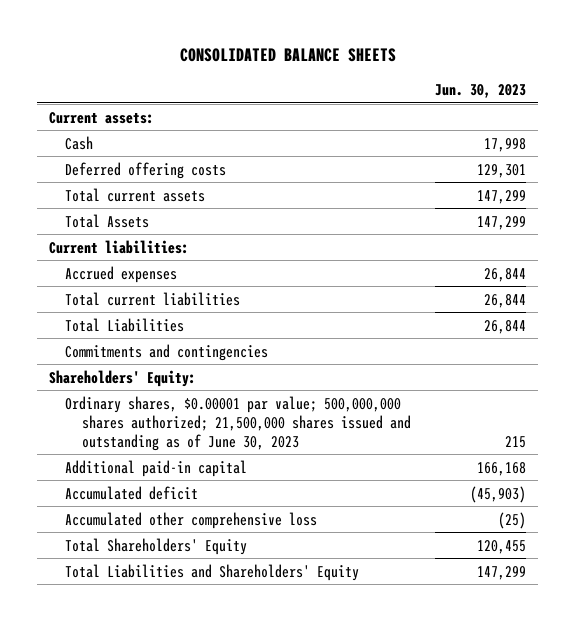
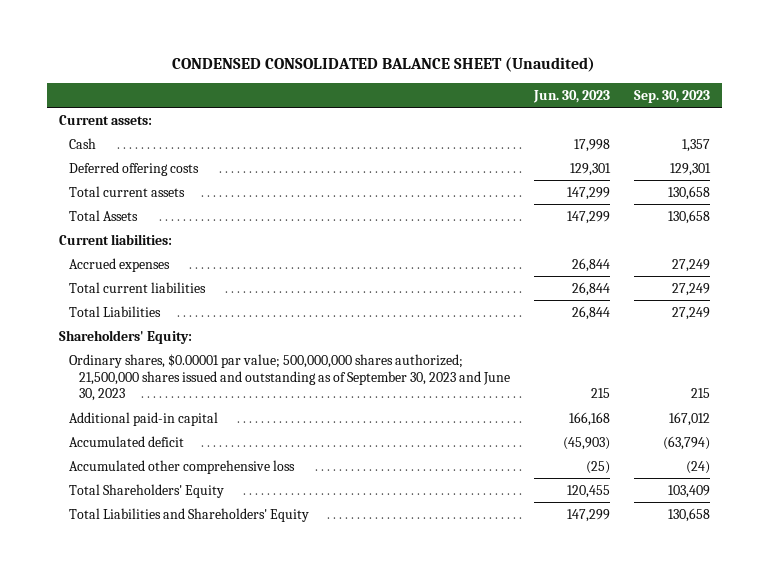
[179,48,396,63] CONSOLIDATED BALANCE SHEETS -> [172,56,596,72] CONDENSED CONSOLIDATED BALANCE SHEET (Unaudited)
none -> [633,89,710,103] Sep. 30, 2023
[65,343,269,361] Commitments and contingencies -> none
[65,395,411,451] Ordinary shares, $0.00001 par value; 500,000,000 shares authorized; 21,500,000 shares issued and outstanding as of June 30, 2023 -> [69,353,511,402] Ordinary shares, $0.00001 par value; 500,000,000 shares authorized; 21,500,000 shares issued and outstanding as of September 30, 2023 and June 30, 2023

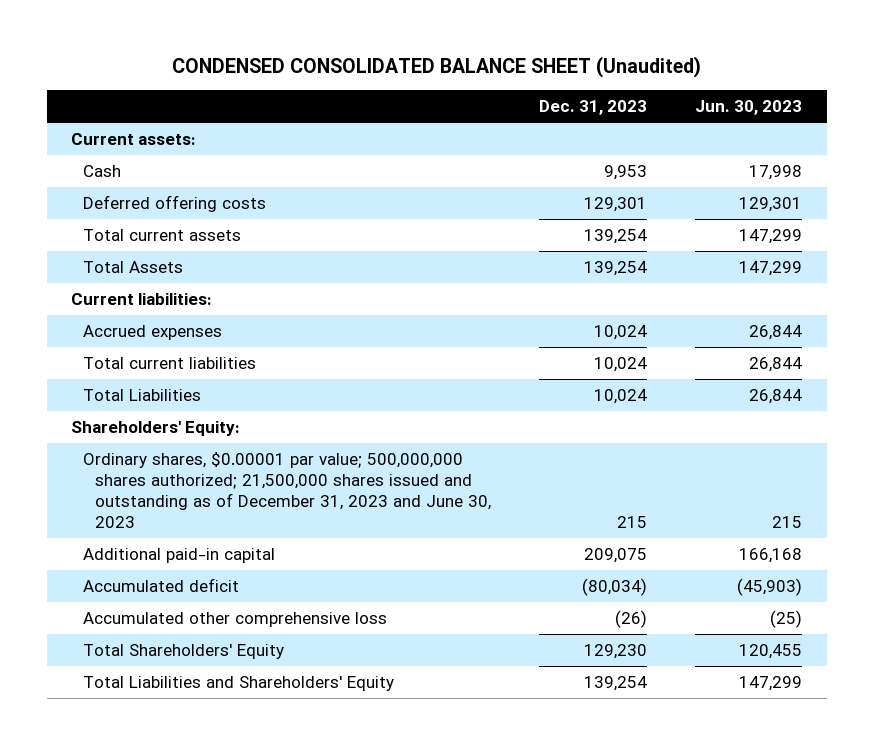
[633,89,710,103] Sep. 30, 2023 -> none
none -> [539,99,648,115] Dec. 31, 2023
[69,353,511,402] Ordinary shares, $0.00001 par value; 500,000,000 shares authorized; 21,500,000 shares issued and outstanding as of September 30, 2023 and June 30, 2023 -> [82,452,491,528] Ordinary shares, $0.00001 par value; 500,000,000 shares authorized; 21,500,000 shares issued and outstanding as of December 31, 2023 and June 30, 2023

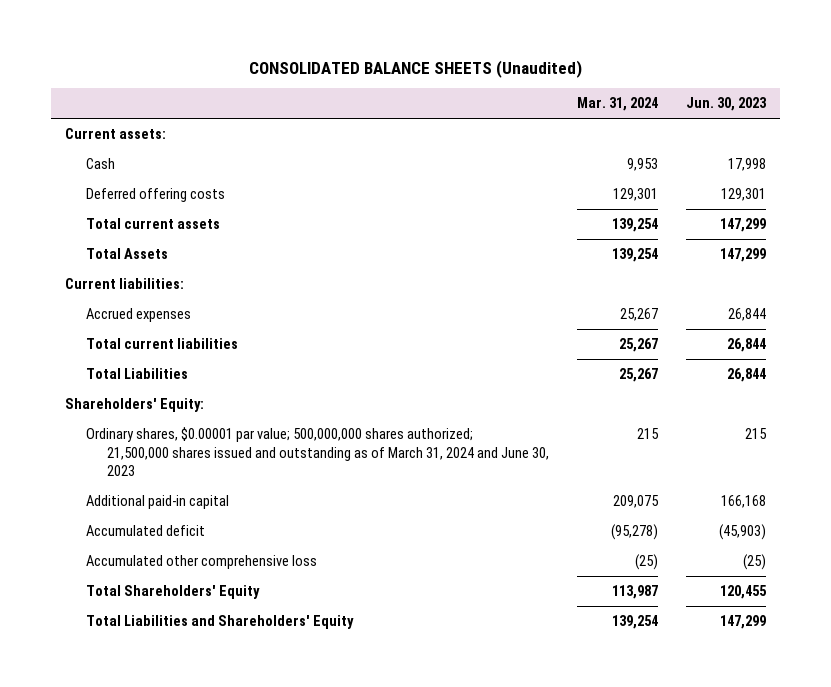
[171,55,701,78] CONDENSED CONSOLIDATED BALANCE SHEET (Unaudited) -> [248,59,582,78] CONSOLIDATED BALANCE SHEETS (Unaudited)
[539,99,648,115] Dec. 31, 2023 -> none
none -> [577,97,659,112] Mar. 31, 2024
[82,452,491,528] Ordinary shares, $0.00001 par value; 500,000,000 shares authorized; 21,500,000 shares issued and outstanding as of December 31, 2023 and June 30, 2023 -> [85,427,549,477] Ordinary shares, $0.00001 par value; 500,000,000 shares authorized; 21,500,000 shares issued and outstanding as of March 31, 2024 and June 30, 2023

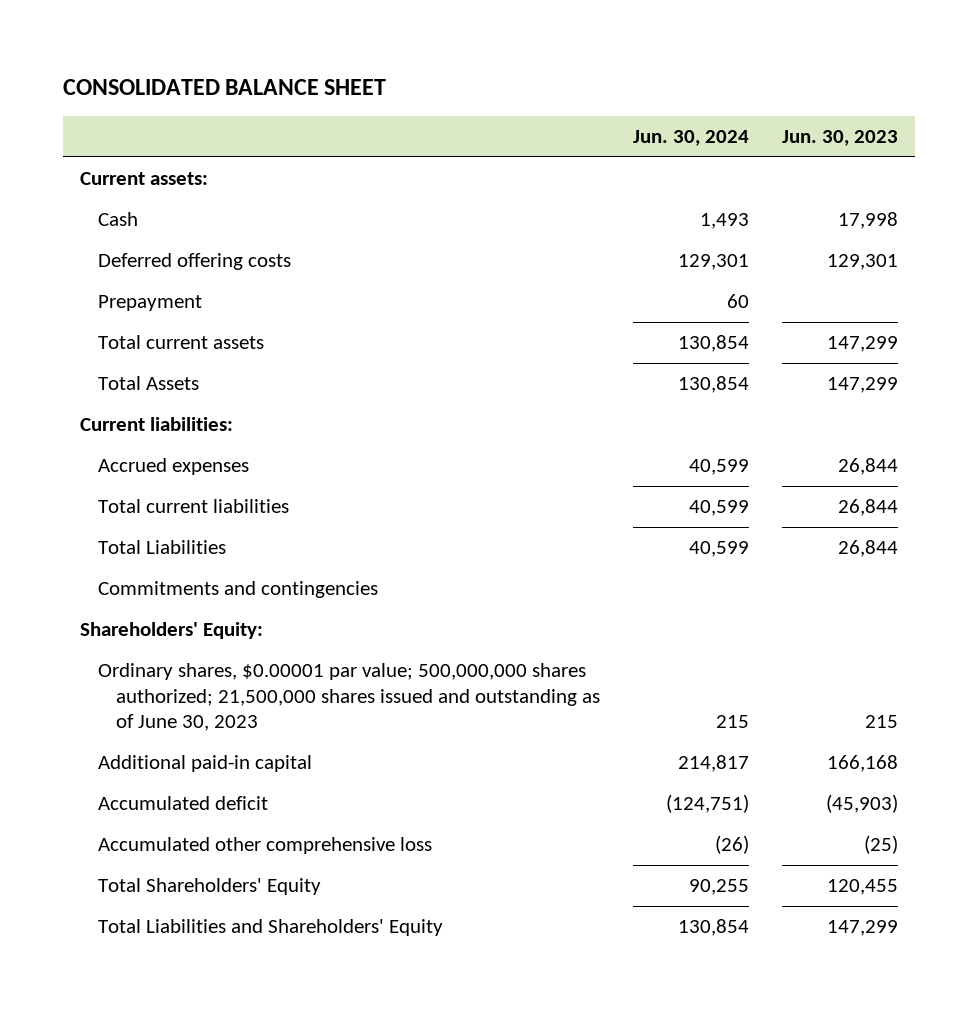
[248,59,582,78] CONSOLIDATED BALANCE SHEETS (Unaudited) -> [63,79,387,96] CONSOLIDATED BALANCE SHEET
[577,97,659,112] Mar. 31, 2024 -> none
none -> [633,130,750,147] Jun. 30, 2024
none -> [98,295,203,312] Prepayment
none -> [98,581,379,599] Commitments and contingencies
[85,427,549,477] Ordinary shares, $0.00001 par value; 500,000,000 shares authorized; 21,500,000 shares issued and outstanding as of March 31, 2024 and June 30, 2023 -> [98,663,601,732] Ordinary shares, $0.00001 par value; 500,000,000 shares authorized; 21,500,000 shares issued and outstanding as of June 30, 2023

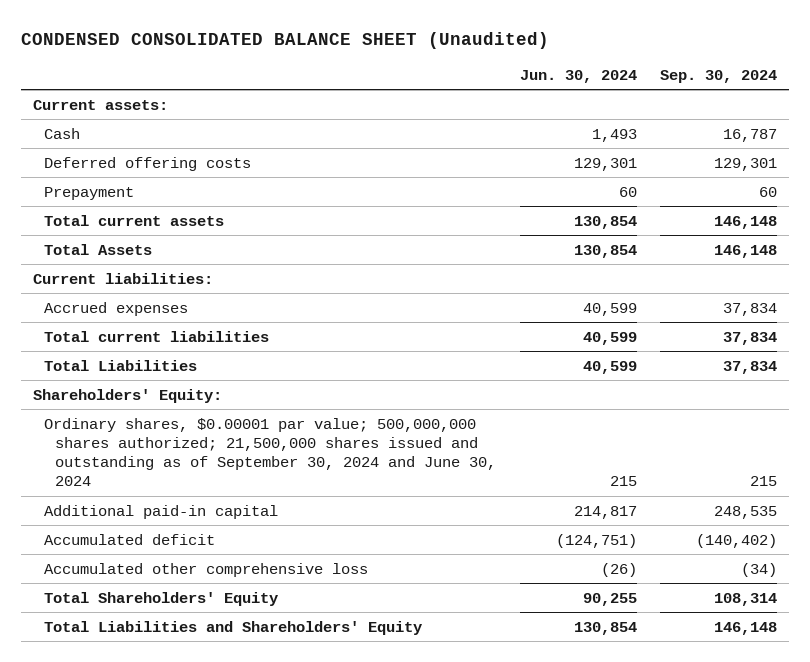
[63,79,387,96] CONSOLIDATED BALANCE SHEET -> [20,31,549,49] CONDENSED CONSOLIDATED BALANCE SHEET (Unaudited)
[782,130,899,147] Jun. 30, 2023 -> none
none -> [660,69,778,83] Sep. 30, 2024
[98,581,379,599] Commitments and contingencies -> none
[98,663,601,732] Ordinary shares, $0.00001 par value; 500,000,000 shares authorized; 21,500,000 shares issued and outstanding as of June 30, 2023 -> [43,417,497,487] Ordinary shares, $0.00001 par value; 500,000,000 shares authorized; 21,500,000 shares issued and outstanding as of September 30, 2024 and June 30, 2024

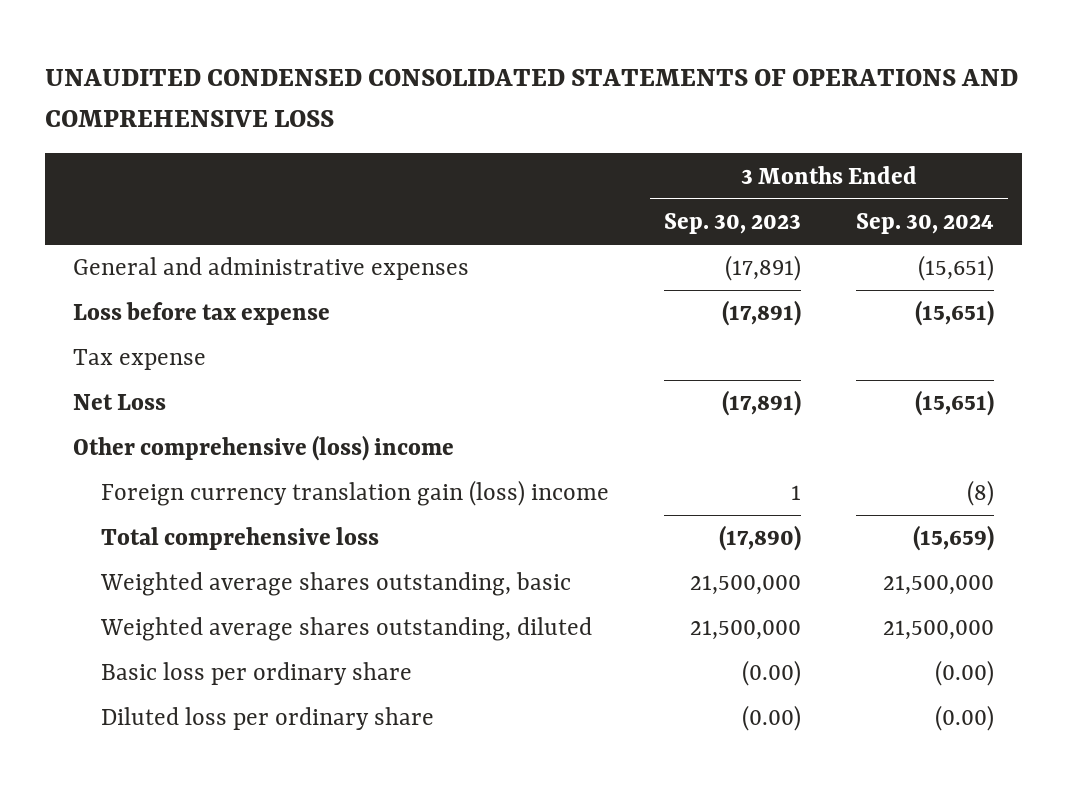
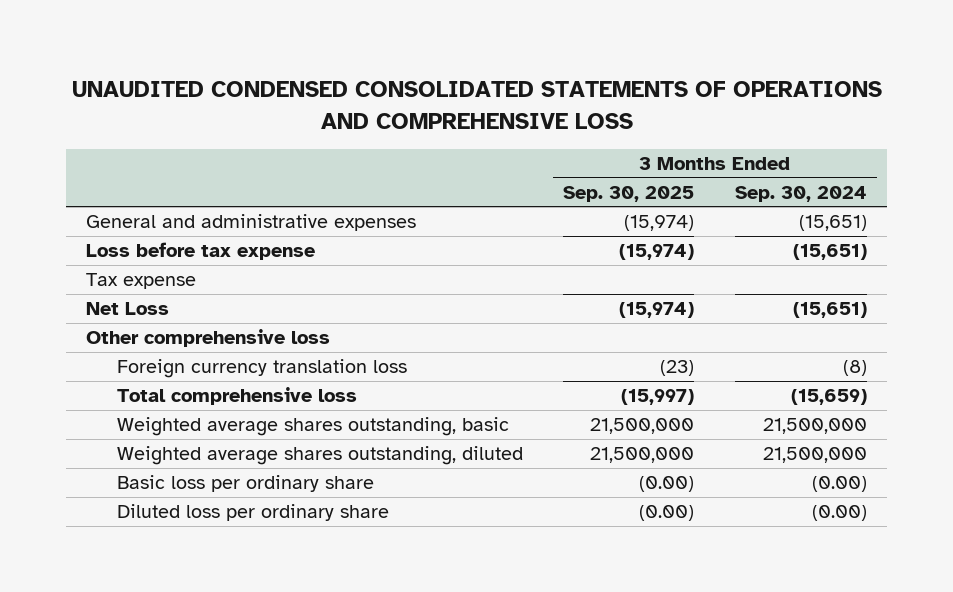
[663,212,801,234] Sep. 30, 2023 -> none
none -> [563,185,695,202] Sep. 30, 2025
[73,435,455,462] Other comprehensive (loss) income -> [86,329,331,348] Other comprehensive loss
[100,480,609,507] Foreign currency translation gain (loss) income -> [116,359,407,379] Foreign currency translation loss

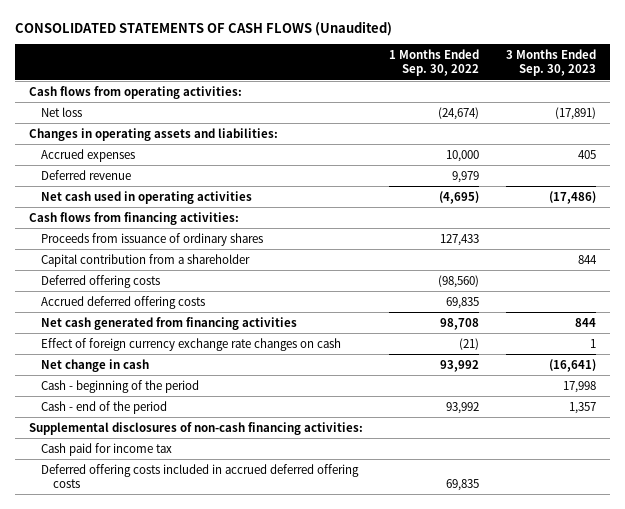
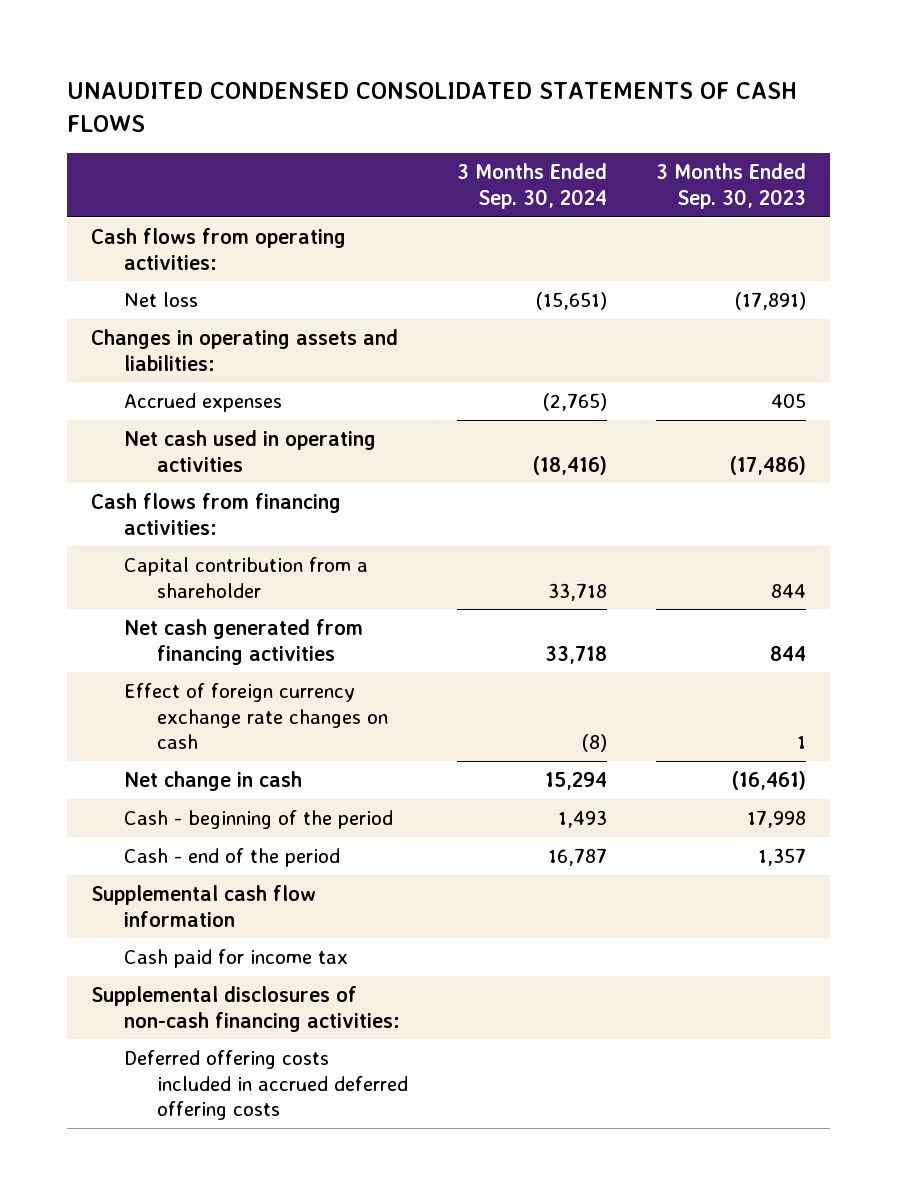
[15,20,393,36] CONSOLIDATED STATEMENTS OF CASH FLOWS (Unaudited) -> [66,82,797,133] UNAUDITED CONDENSED CONSOLIDATED STATEMENTS OF CASH FLOWS
[389,48,480,77] 1 Months Ended Sep. 30, 2022 -> none
none -> [456,163,607,209] 3 Months Ended Sep. 30, 2024
[40,169,131,180] Deferred revenue -> none
[40,232,263,246] Proceeds from issuance of ordinary shares -> none
[40,274,160,288] Deferred offering costs -> none
[40,295,205,309] Accrued deferred offering costs -> none
[549,358,597,372] (16,641) -> [731,771,806,791] (16,461)
none -> [91,885,317,927] Supplemental cash flow information
[28,421,363,435] Supplemental disclosures of non-cash financing activities: -> [91,986,401,1032] Supplemental disclosures of non-cash financing activities:

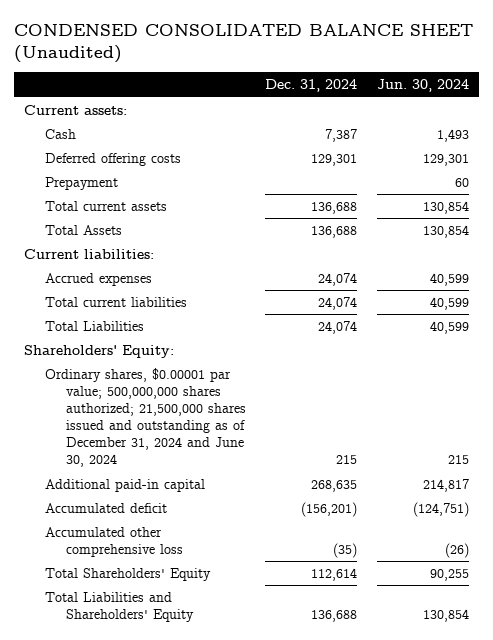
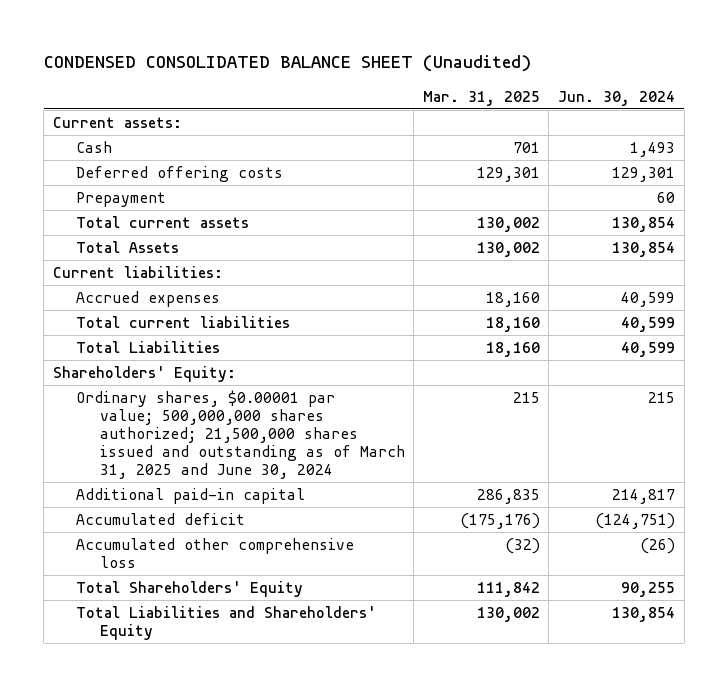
[265,79,358,93] Dec. 31, 2024 -> none
none -> [422,90,540,106] Mar. 31, 2025
[44,368,246,468] Ordinary shares, $0.00001 par value; 500,000,000 shares authorized; 21,500,000 shares issued and outstanding as of December 31, 2024 and June 30, 2024 -> [76,389,405,480] Ordinary shares, $0.00001 par value; 500,000,000 shares authorized; 21,500,000 shares issued and outstanding as of March 31, 2025 and June 30, 2024

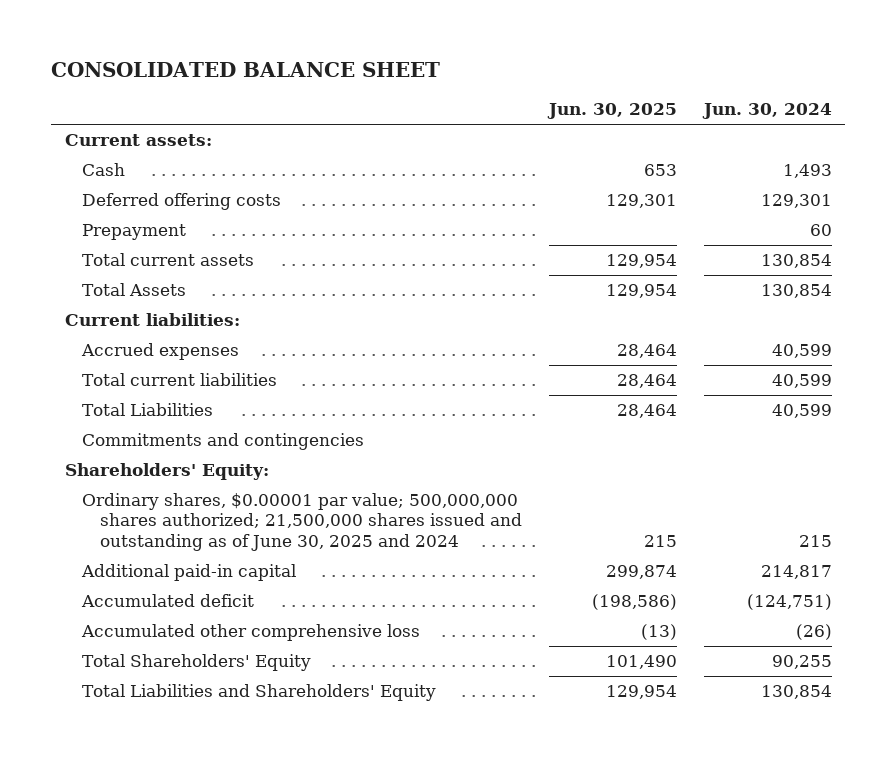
[43,55,531,73] CONDENSED CONSOLIDATED BALANCE SHEET (Unaudited) -> [51,62,441,78] CONSOLIDATED BALANCE SHEET
[422,90,540,106] Mar. 31, 2025 -> none
none -> [546,103,677,120] Jun. 30, 2025
none -> [82,433,365,451] Commitments and contingencies
[76,389,405,480] Ordinary shares, $0.00001 par value; 500,000,000 shares authorized; 21,500,000 shares issued and outstanding as of March 31, 2025 and June 30, 2024 -> [82,493,523,551] Ordinary shares, $0.00001 par value; 500,000,000 shares authorized; 21,500,000 shares issued and outstanding as of June 30, 2025 and 2024

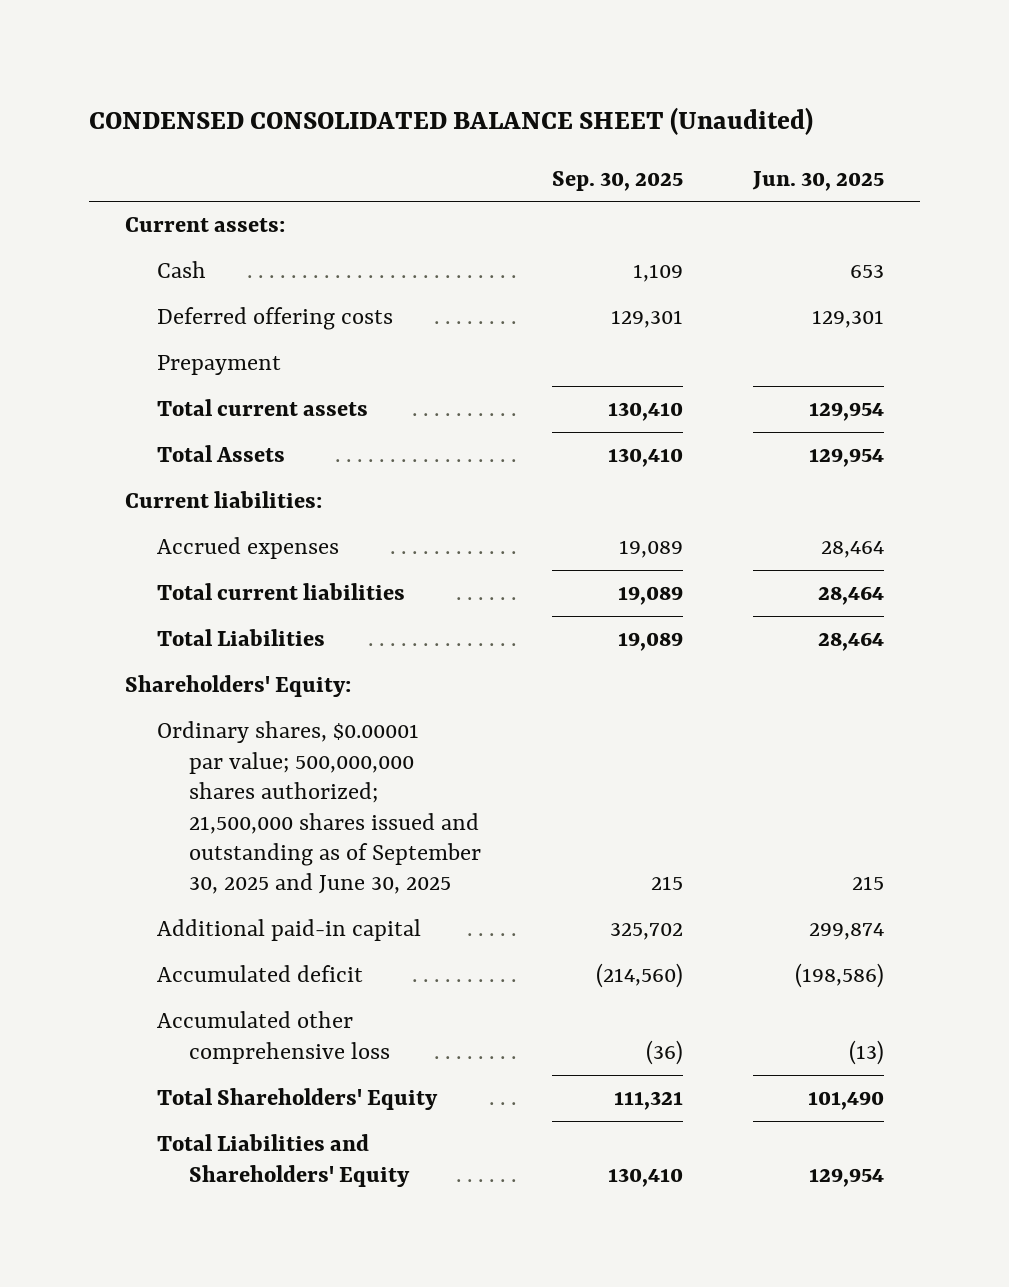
[51,62,441,78] CONSOLIDATED BALANCE SHEET -> [89,107,814,136] CONDENSED CONSOLIDATED BALANCE SHEET (Unaudited)
[701,103,832,120] Jun. 30, 2024 -> none
none -> [551,170,683,191] Sep. 30, 2025
[82,433,365,451] Commitments and contingencies -> none
[82,493,523,551] Ordinary shares, $0.00001 par value; 500,000,000 shares authorized; 21,500,000 shares issued and outstanding as of June 30, 2025 and 2024 -> [156,721,482,895] Ordinary shares, $0.00001 par value; 500,000,000 shares authorized; 21,500,000 shares issued and outstanding as of September 30, 2025 and June 30, 2025

